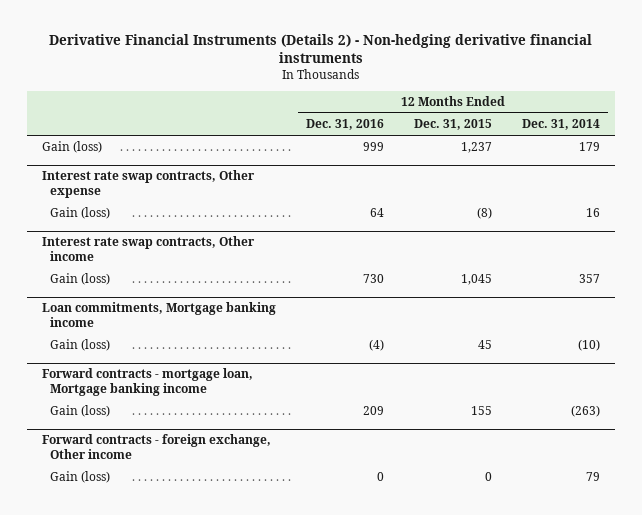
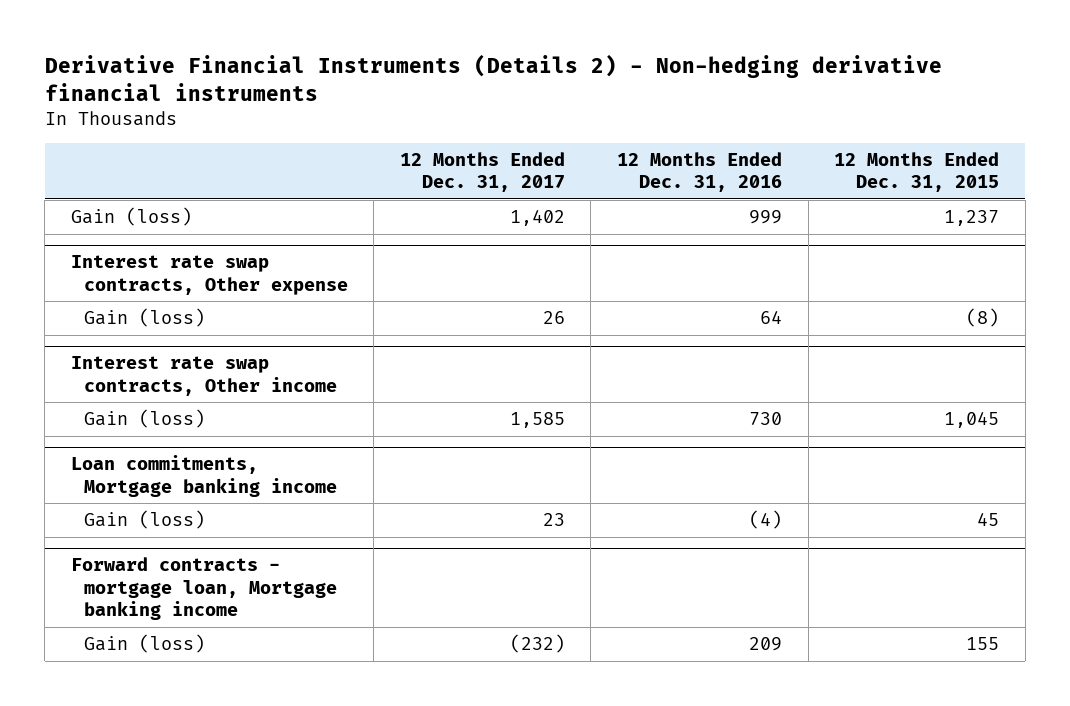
[522,119,601,131] Dec. 31, 2014 -> none
none -> [399,151,565,193] 12 Months Ended Dec. 31, 2017
[41,434,271,459] Forward contracts - foreign exchange, Other income -> none
[50,471,111,484] Gain (loss) -> none

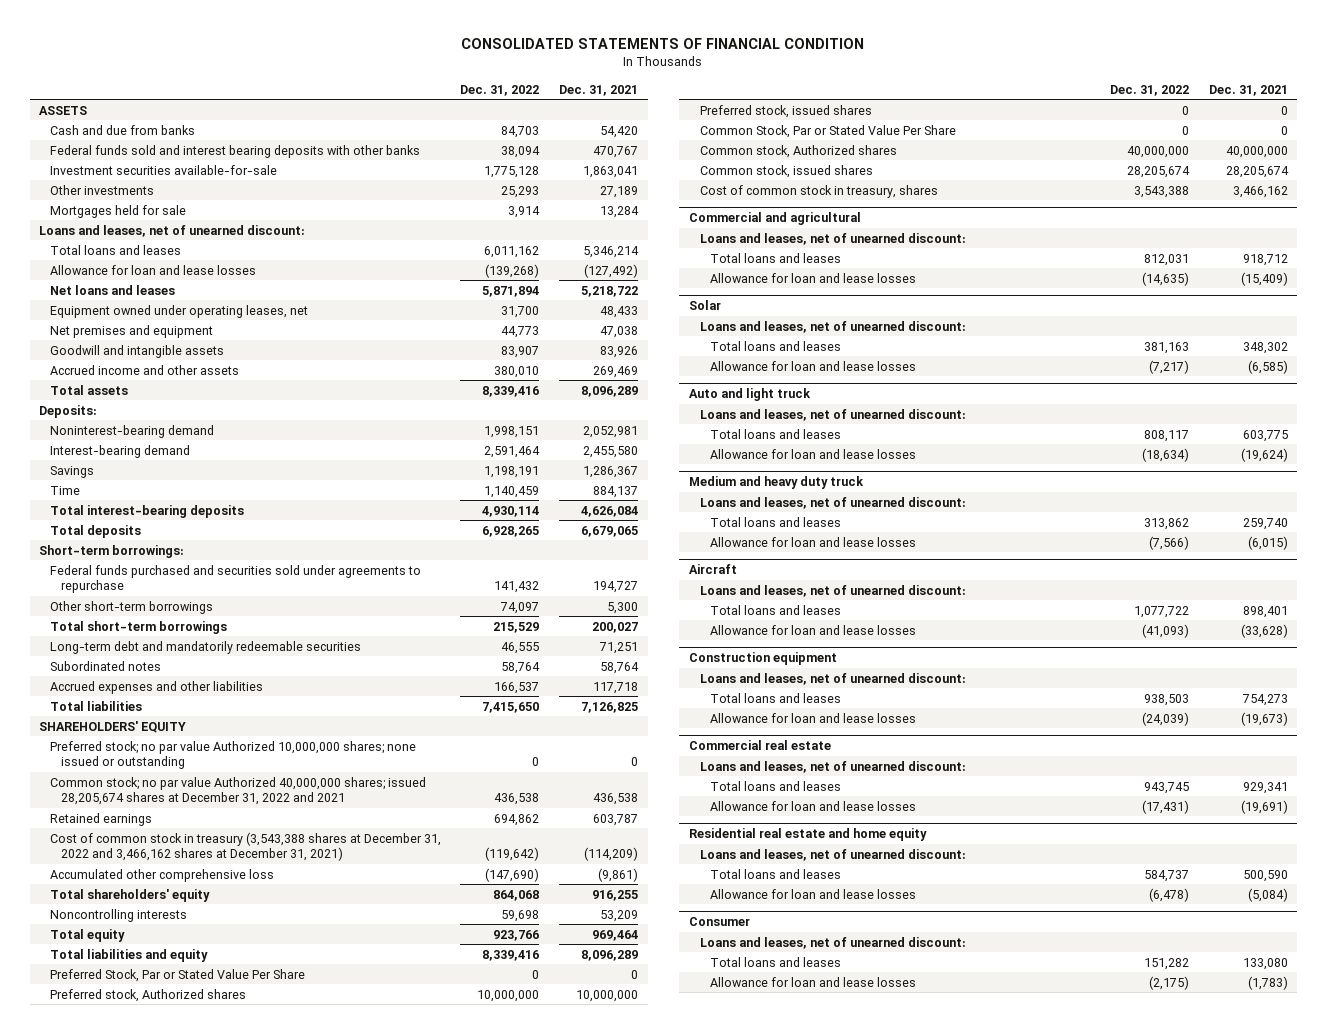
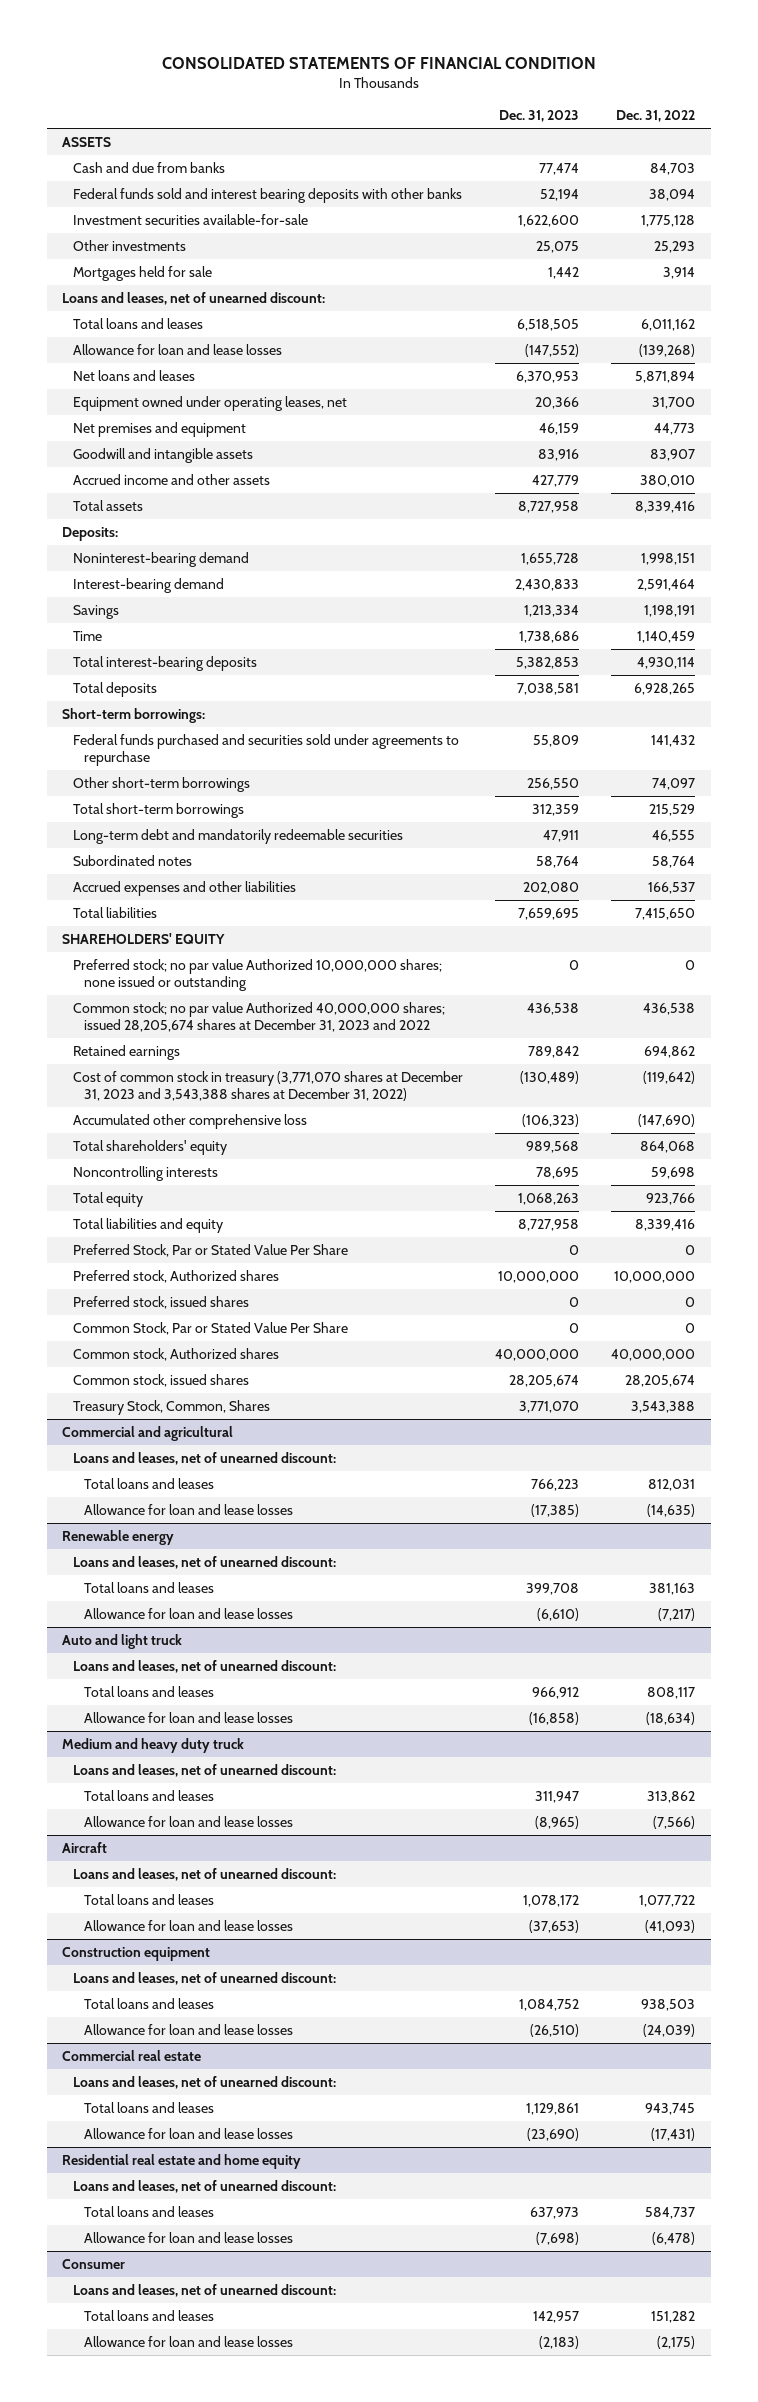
[558,84,638,96] Dec. 31, 2021 -> none
none -> [499,110,580,123] Dec. 31, 2023
[49,776,426,805] Common stock; no par value Authorized 40,000,000 shares; issued 28,205,674 shares at December 31, 2022 and 2021 -> [73,1002,446,1032] Common stock; no par value Authorized 40,000,000 shares; issued 28,205,674 shares at December 31, 2023 and 2022
[49,831,441,861] Cost of common stock in treasury (3,543,388 shares at December 31, 2022 and 3,466,162 shares at December 31, 2021) -> [73,1071,464,1101] Cost of common stock in treasury (3,771,070 shares at December 31, 2023 and 3,543,388 shares at December 31, 2022)
[699,184,938,198] Cost of common stock in treasury, shares -> [73,1400,271,1416] Treasury Stock, Common, Shares
[689,300,722,311] Solar -> none
none -> [62,1530,175,1546] Renewable energy

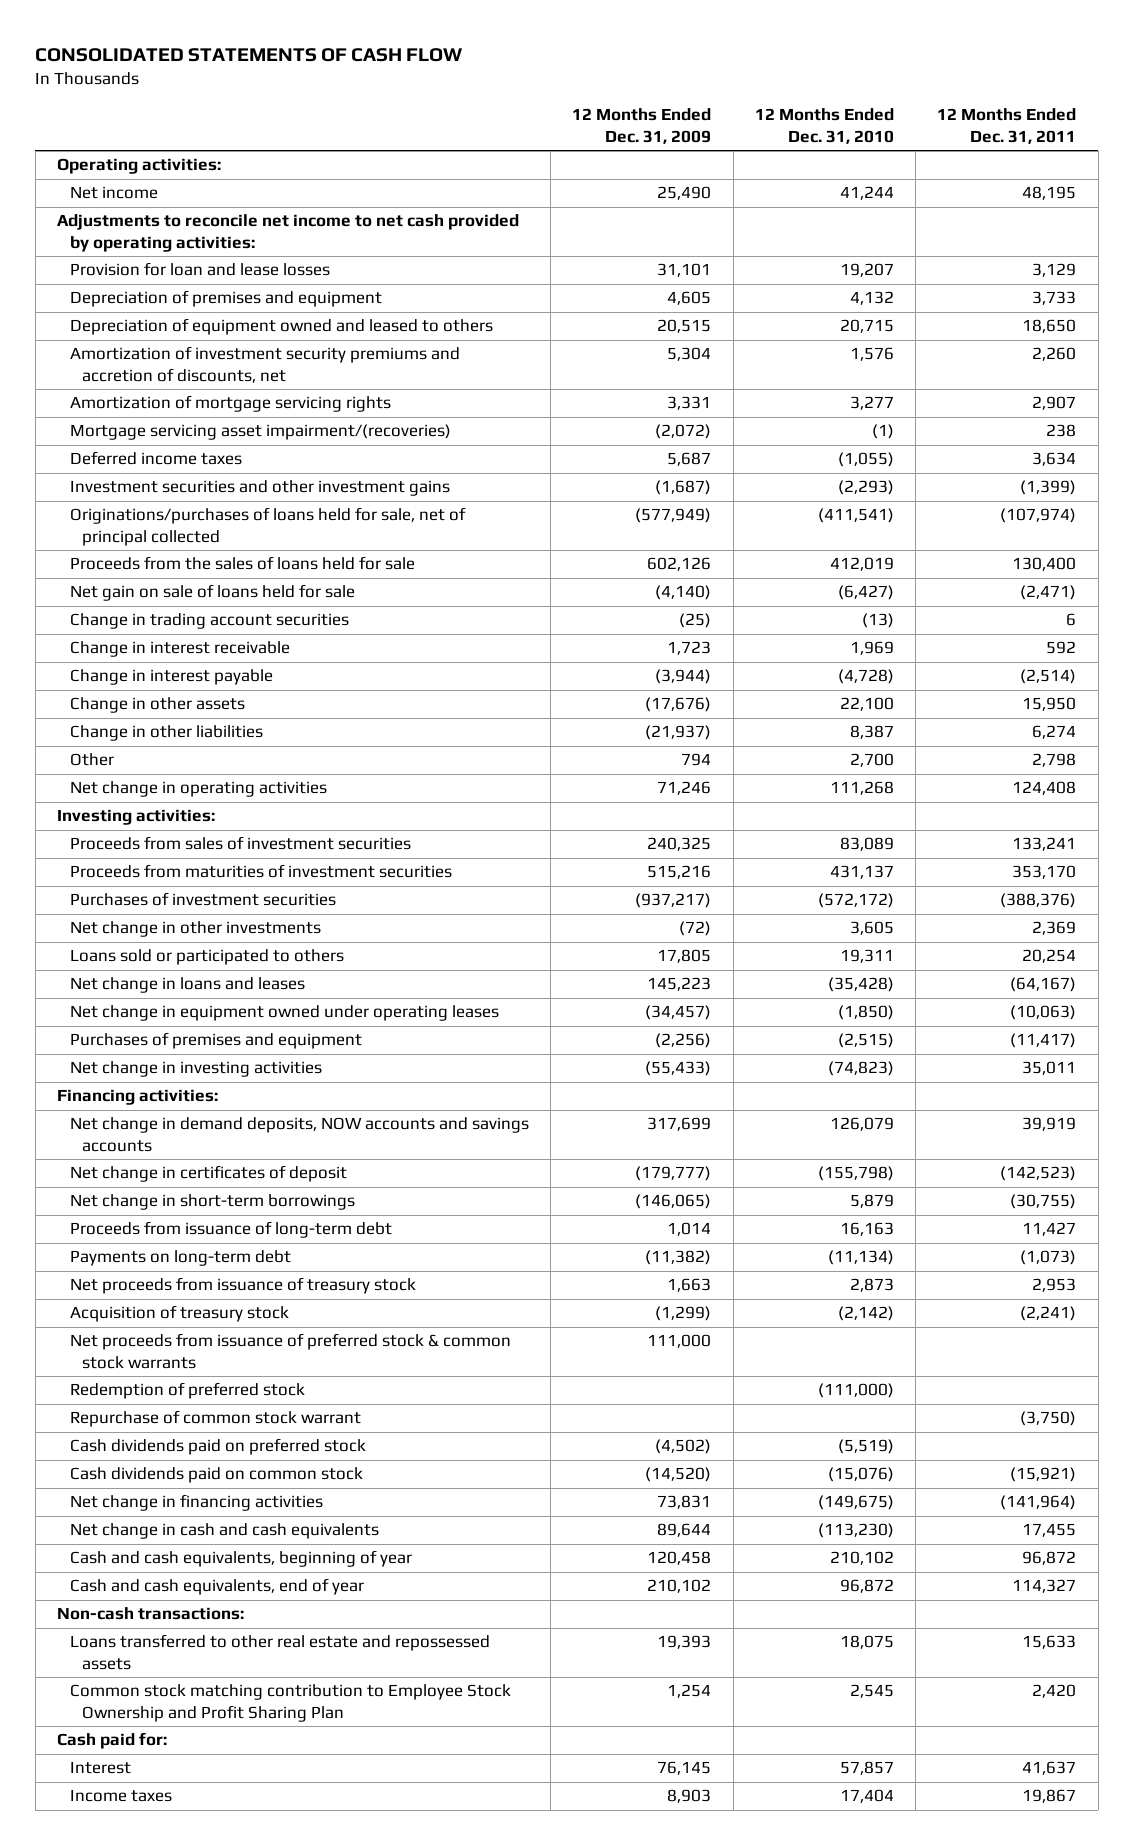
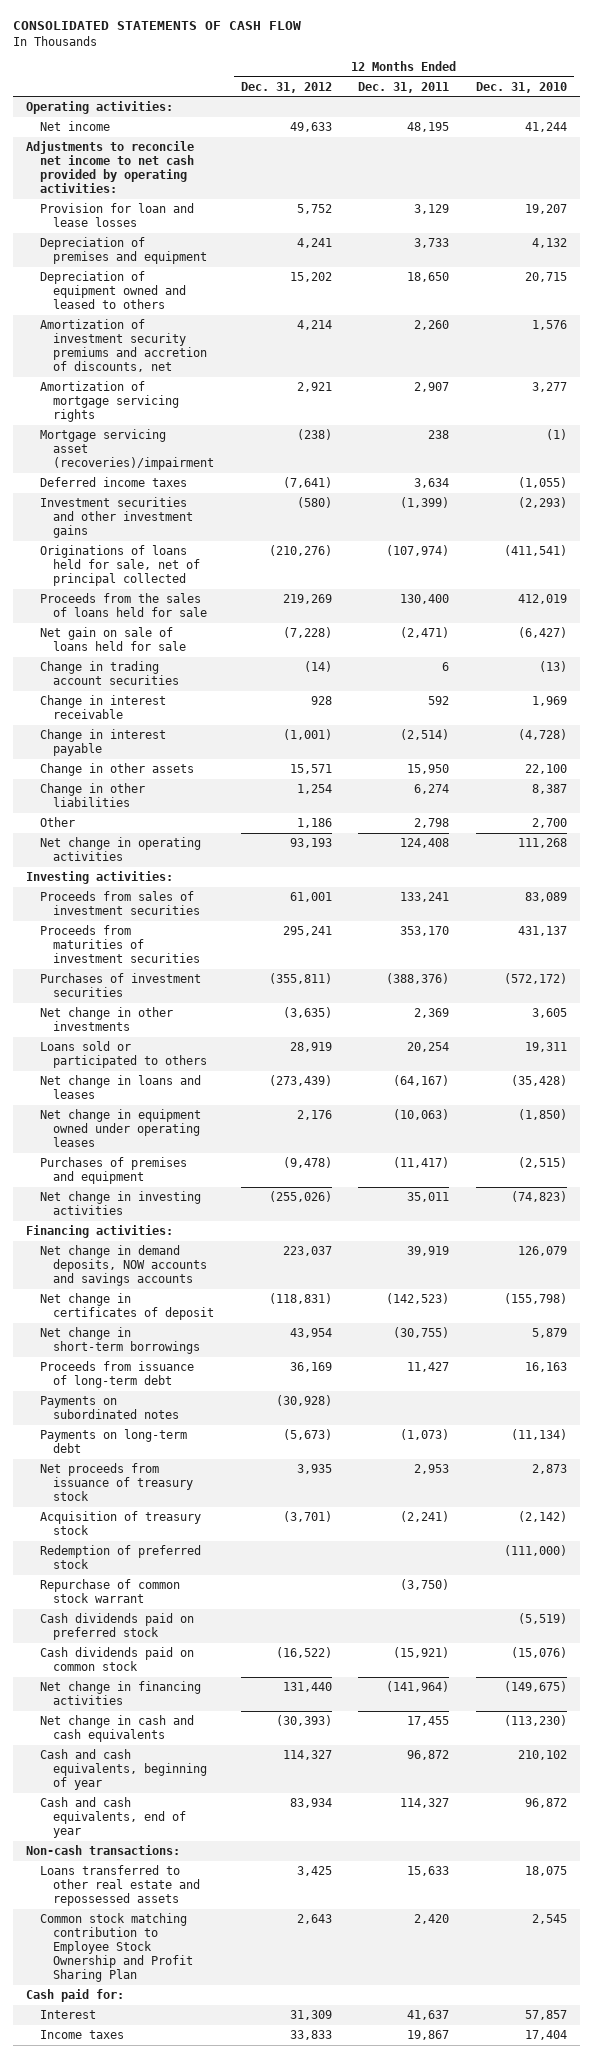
[572,108,712,144] 12 Months Ended Dec. 31, 2009 -> none
none -> [240,81,332,93] Dec. 31, 2012
[69,424,451,441] Mortgage servicing asset impairment/(recoveries) -> [39,428,215,471] Mortgage servicing asset (recoveries)/impairment
[69,507,466,546] Originations/purchases of loans held for sale, net of principal collected -> [39,544,201,587] Originations of loans held for sale, net of principal collected
none -> [39,1395,180,1420] Payments on subordinated notes
[69,1333,511,1369] Net proceeds from issuance of preferred stock & common stock warrants -> none

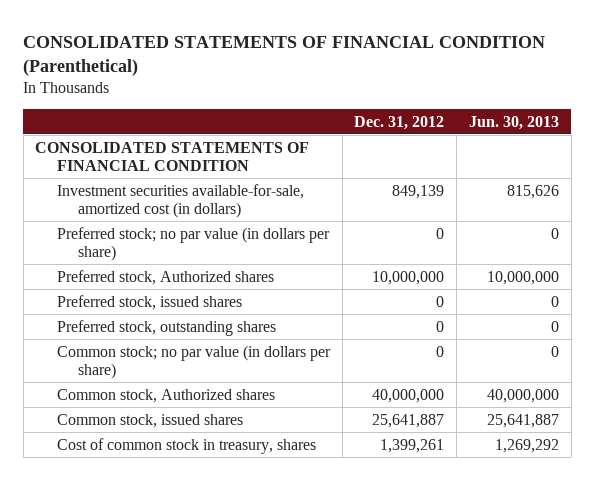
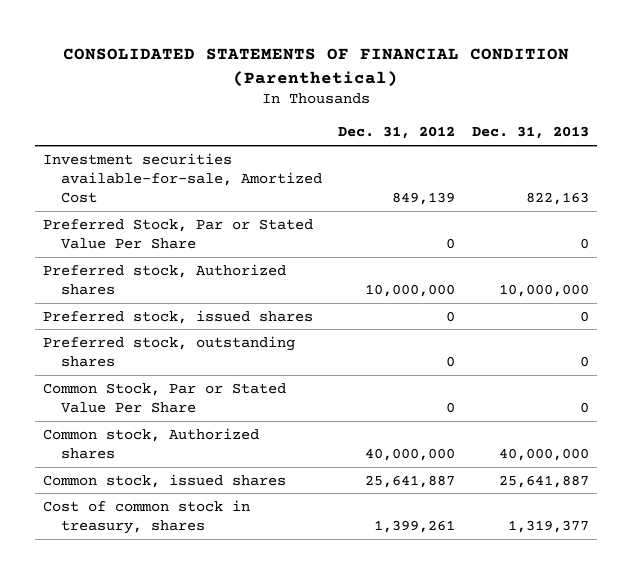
[469,115,560,130] Jun. 30, 2013 -> none
none -> [471,126,589,140] Dec. 31, 2013
[35,141,310,171] CONSOLIDATED STATEMENTS OF FINANCIAL CONDITION -> none
[56,183,304,218] Investment securities available-for-sale, amortized cost (in dollars) -> [43,152,323,204] Investment securities available-for-sale, Amortized Cost
[56,226,330,261] Preferred stock; no par value (in dollars per share) -> [43,218,314,249] Preferred Stock, Par or Stated Value Per Share
[56,344,331,379] Common stock; no par value (in dollars per share) -> [43,382,287,413] Common Stock, Par or Stated Value Per Share

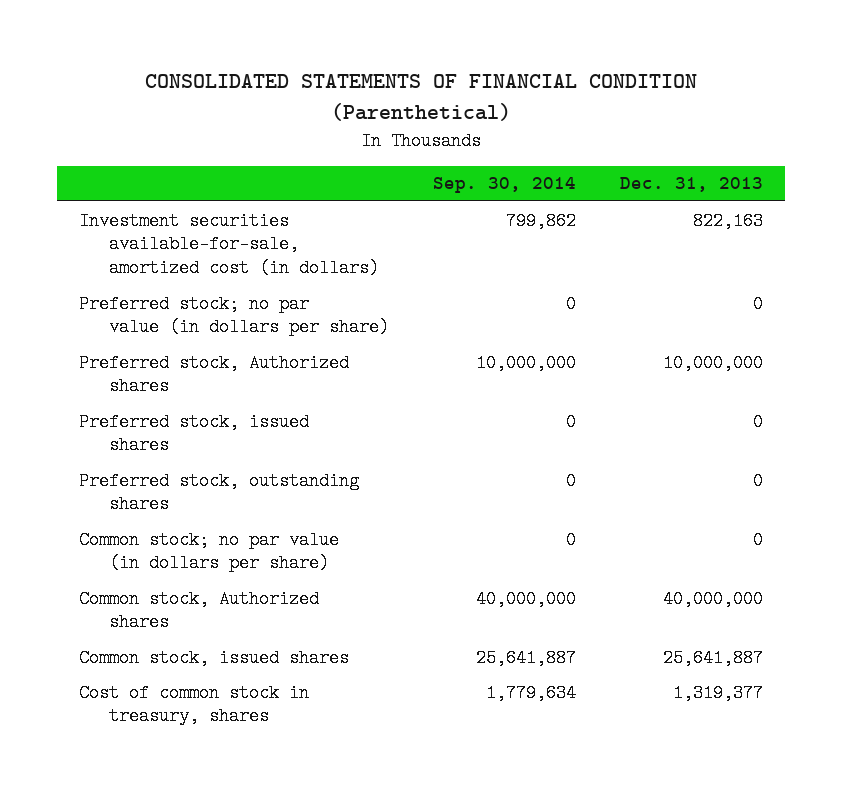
[338,126,456,140] Dec. 31, 2012 -> none
none -> [432,177,576,194] Sep. 30, 2014
[43,152,323,204] Investment securities available-for-sale, Amortized Cost -> [79,211,379,278] Investment securities available-for-sale, amortized cost (in dollars)
[43,218,314,249] Preferred Stock, Par or Stated Value Per Share -> [79,294,389,337] Preferred stock; no par value (in dollars per share)
[43,382,287,413] Common Stock, Par or Stated Value Per Share -> [79,530,340,573] Common stock; no par value (in dollars per share)

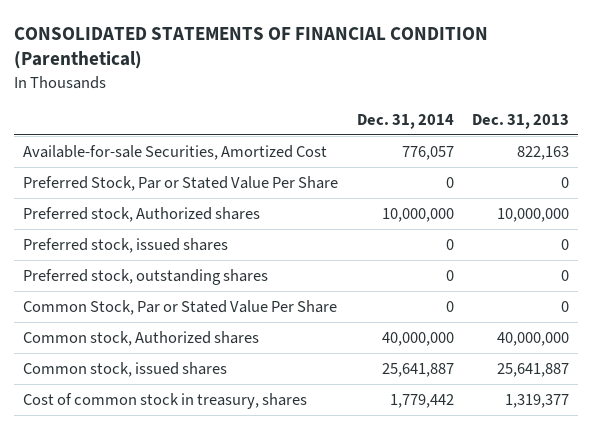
[432,177,576,194] Sep. 30, 2014 -> none
none -> [356,113,454,129] Dec. 31, 2014
[79,211,379,278] Investment securities available-for-sale, amortized cost (in dollars) -> [23,144,328,160] Available-for-sale Securities, Amortized Cost
[79,294,389,337] Preferred stock; no par value (in dollars per share) -> [23,175,339,191] Preferred Stock, Par or Stated Value Per Share
[79,530,340,573] Common stock; no par value (in dollars per share) -> [23,299,338,315] Common Stock, Par or Stated Value Per Share

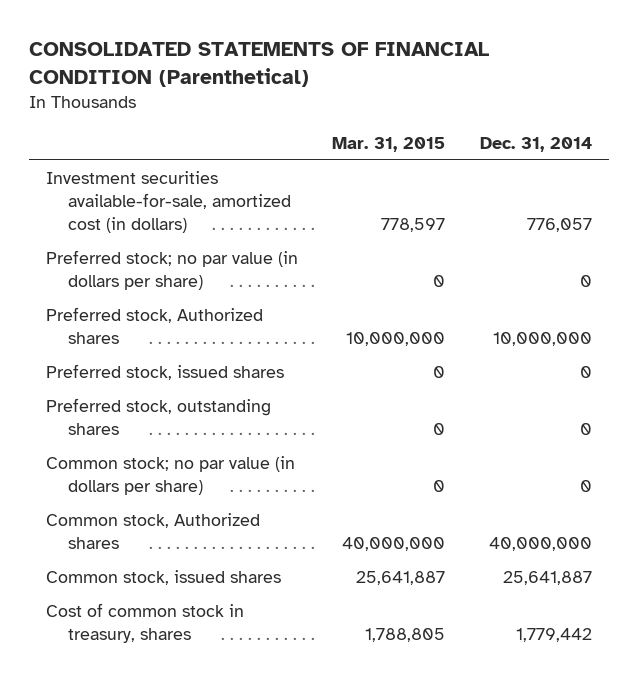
[472,113,570,129] Dec. 31, 2013 -> none
none -> [332,137,446,153] Mar. 31, 2015
[23,144,328,160] Available-for-sale Securities, Amortized Cost -> [45,171,292,234] Investment securities available-for-sale, amortized cost (in dollars)
[23,175,339,191] Preferred Stock, Par or Stated Value Per Share -> [45,250,298,291] Preferred stock; no par value (in dollars per share)
[23,299,338,315] Common Stock, Par or Stated Value Per Share -> [45,456,295,496] Common stock; no par value (in dollars per share)

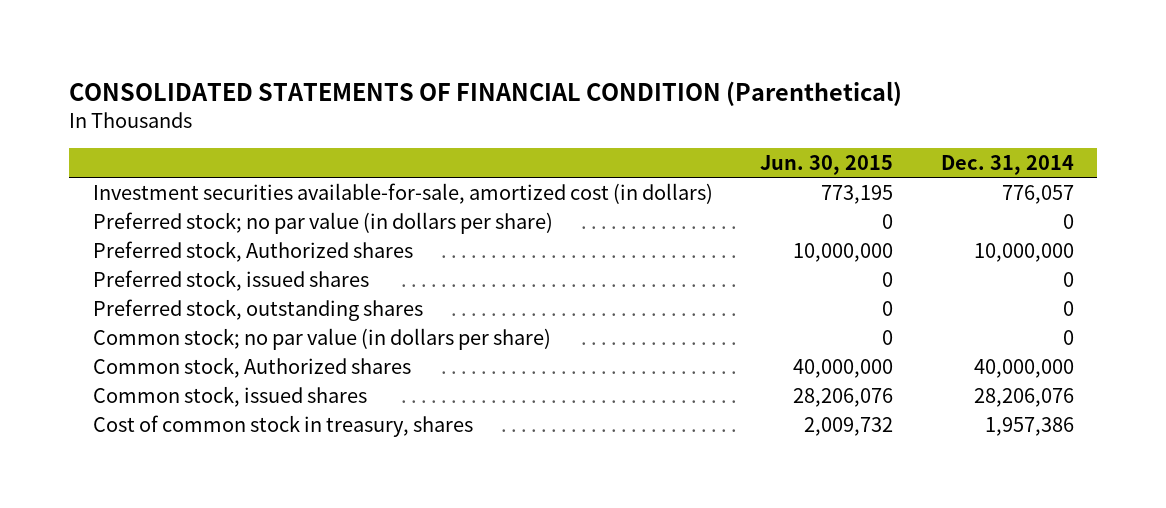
[332,137,446,153] Mar. 31, 2015 -> none
none -> [760,155,894,176] Jun. 30, 2015
[503,571,593,586] 25,641,887 -> [973,387,1074,407] 28,206,076
[516,628,593,643] 1,779,442 -> [984,416,1074,436] 1,957,386

